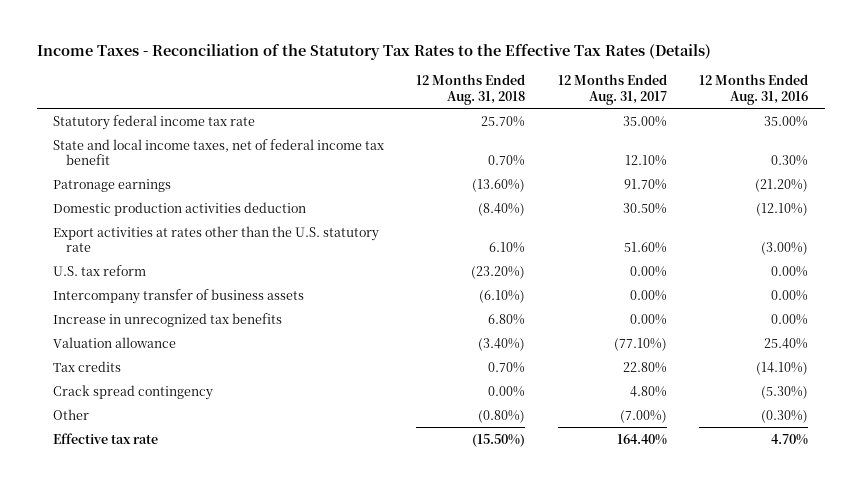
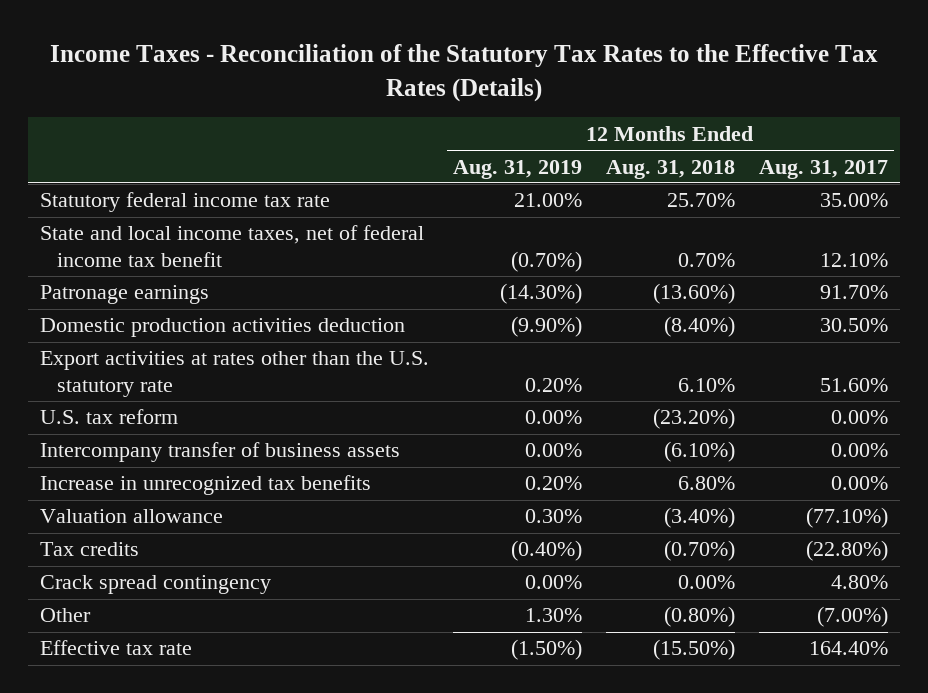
[699,74,809,105] 12 Months Ended Aug. 31, 2016 -> none
none -> [452,159,582,179] Aug. 31, 2019
[488,361,526,373] 0.70% -> [663,540,735,562] (0.70%)
[622,361,667,373] 22.80% -> [805,540,888,562] (22.80%)

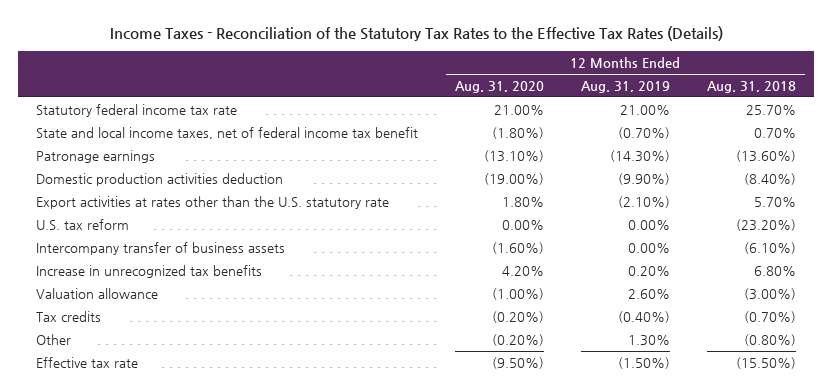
[758,159,888,179] Aug. 31, 2017 -> none
none -> [454,81,544,94] Aug. 31, 2020
[524,377,582,392] 0.20% -> [617,196,670,209] (2.10%)
[677,377,735,392] 6.10% -> [753,197,796,208] 5.70%
[524,509,582,524] 0.30% -> [627,289,670,300] 2.60%
[663,507,735,529] (3.40%) -> [743,288,796,301] (3.00%)
[39,575,271,595] Crack spread contingency -> none

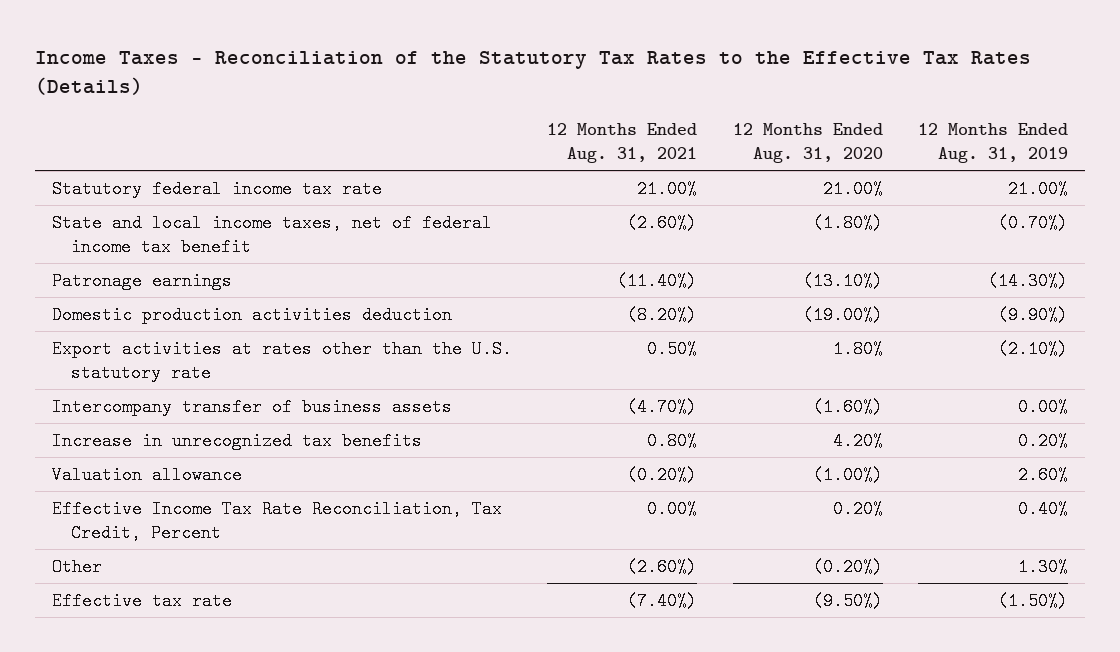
[706,81,796,94] Aug. 31, 2018 -> none
none -> [547,122,698,164] 12 Months Ended Aug. 31, 2021
[36,219,130,231] U.S. tax reform -> none
[36,311,102,323] Tax credits -> [52,499,503,543] Effective Income Tax Rate Reconciliation, Tax Credit, Percent
[491,311,544,324] (0.20%) -> [832,499,883,518] 0.20%
[617,311,670,324] (0.40%) -> [1017,499,1068,518] 0.40%

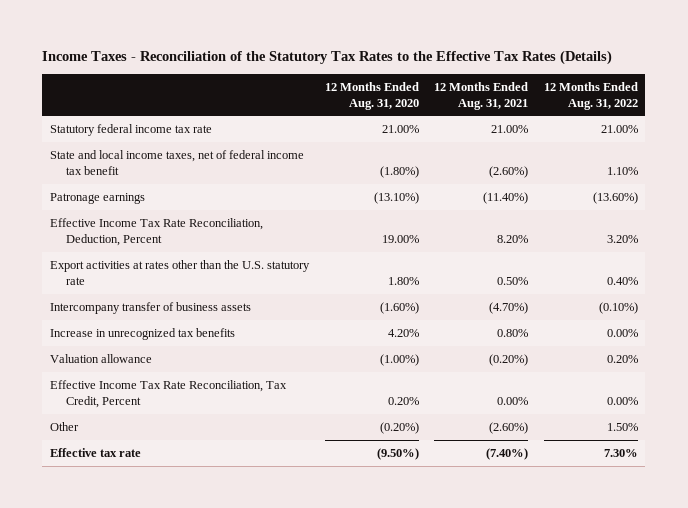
[917,122,1068,164] 12 Months Ended Aug. 31, 2019 -> none
none -> [543,81,638,110] 12 Months Ended Aug. 31, 2022
[52,305,453,324] Domestic production activities deduction -> none
none -> [49,217,263,246] Effective Income Tax Rate Reconciliation, Deduction, Percent

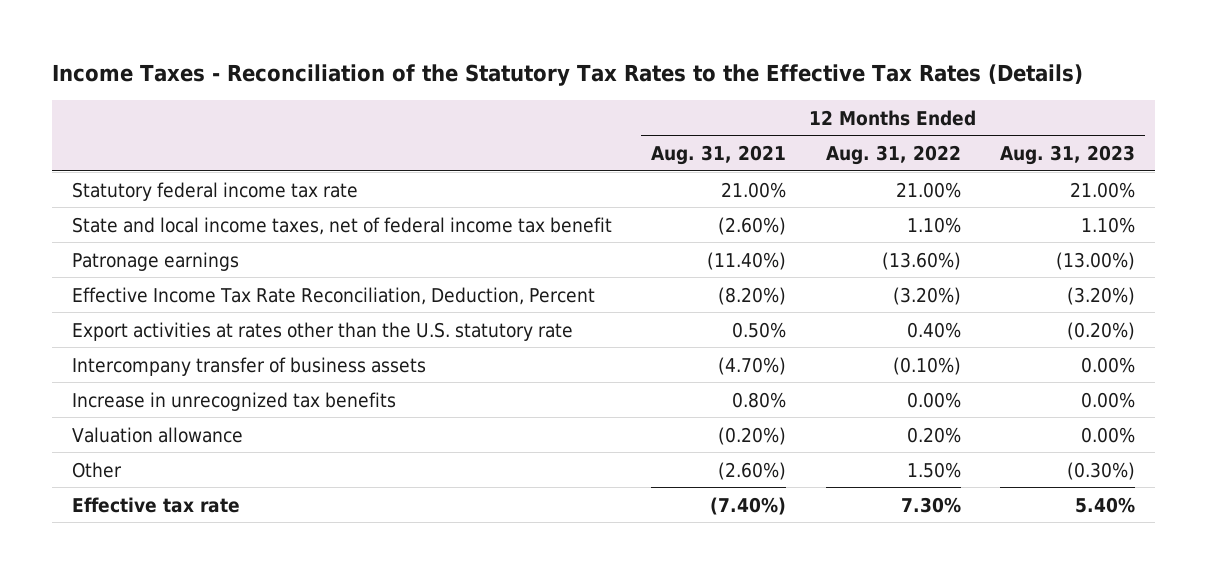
[324,81,419,110] 12 Months Ended Aug. 31, 2020 -> none
none -> [1000,145,1136,166] Aug. 31, 2023
[497,234,529,243] 8.20% -> [718,286,787,305] (8.20%)
[606,234,638,243] 3.20% -> [892,286,961,305] (3.20%)
[49,379,287,408] Effective Income Tax Rate Reconciliation, Tax Credit, Percent -> none

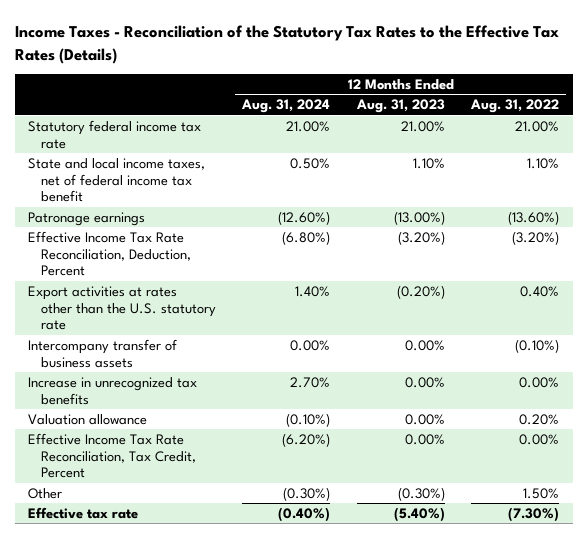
[651,145,787,166] Aug. 31, 2021 -> none
none -> [241,99,331,114] Aug. 31, 2024
none -> [28,432,196,479] Effective Income Tax Rate Reconciliation, Tax Credit, Percent
[900,496,961,513] 7.30% -> [508,506,560,522] (7.30%)
[1075,496,1136,513] 5.40% -> [393,506,445,522] (5.40%)

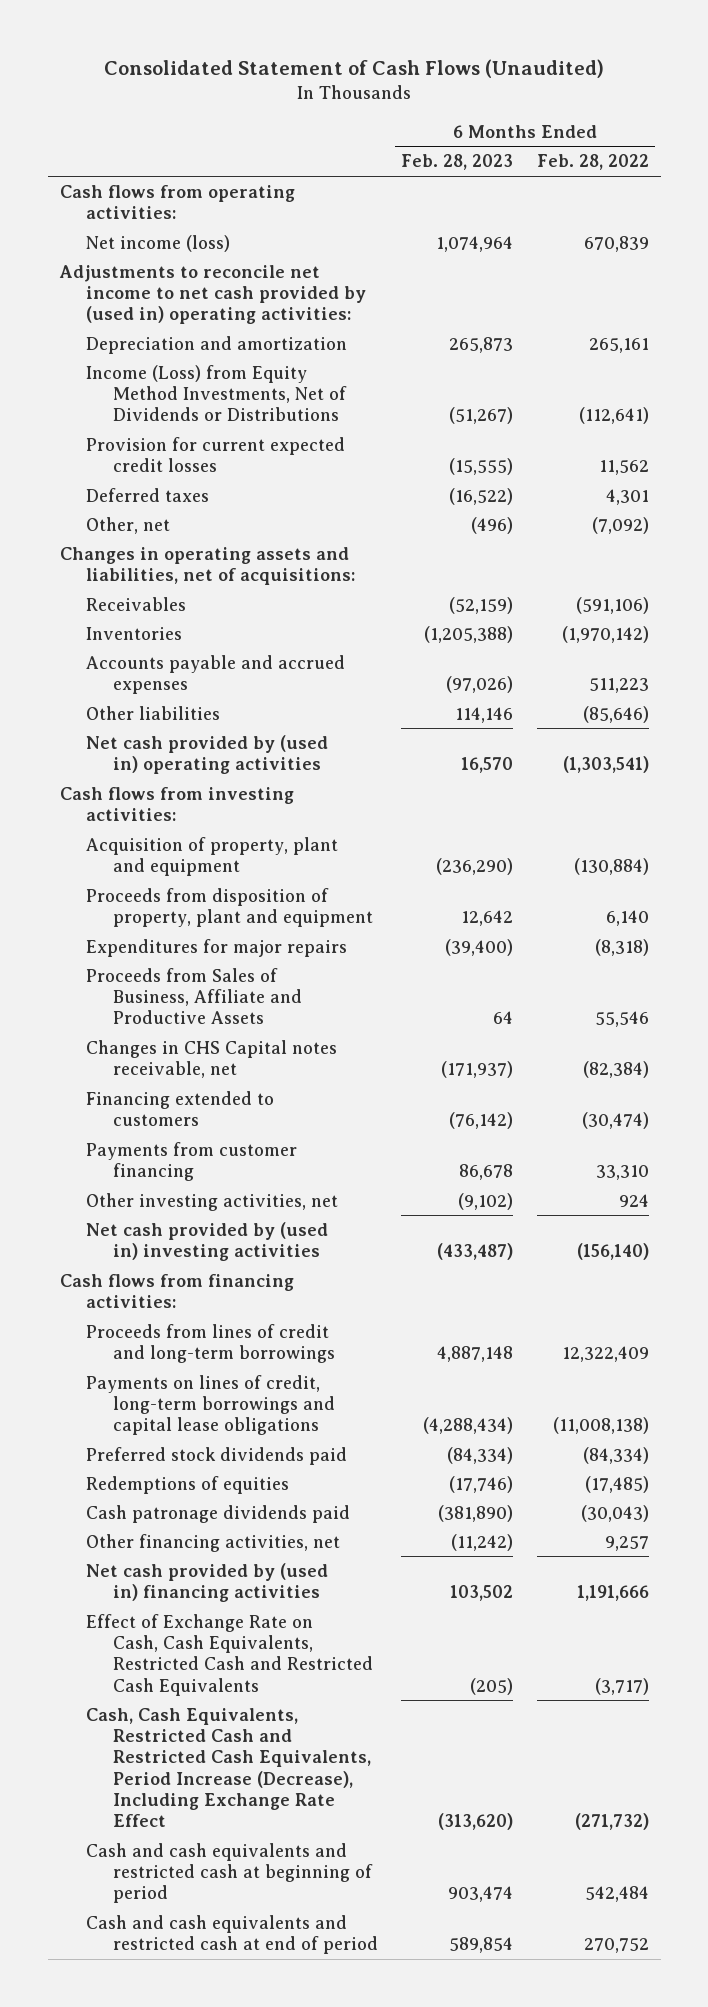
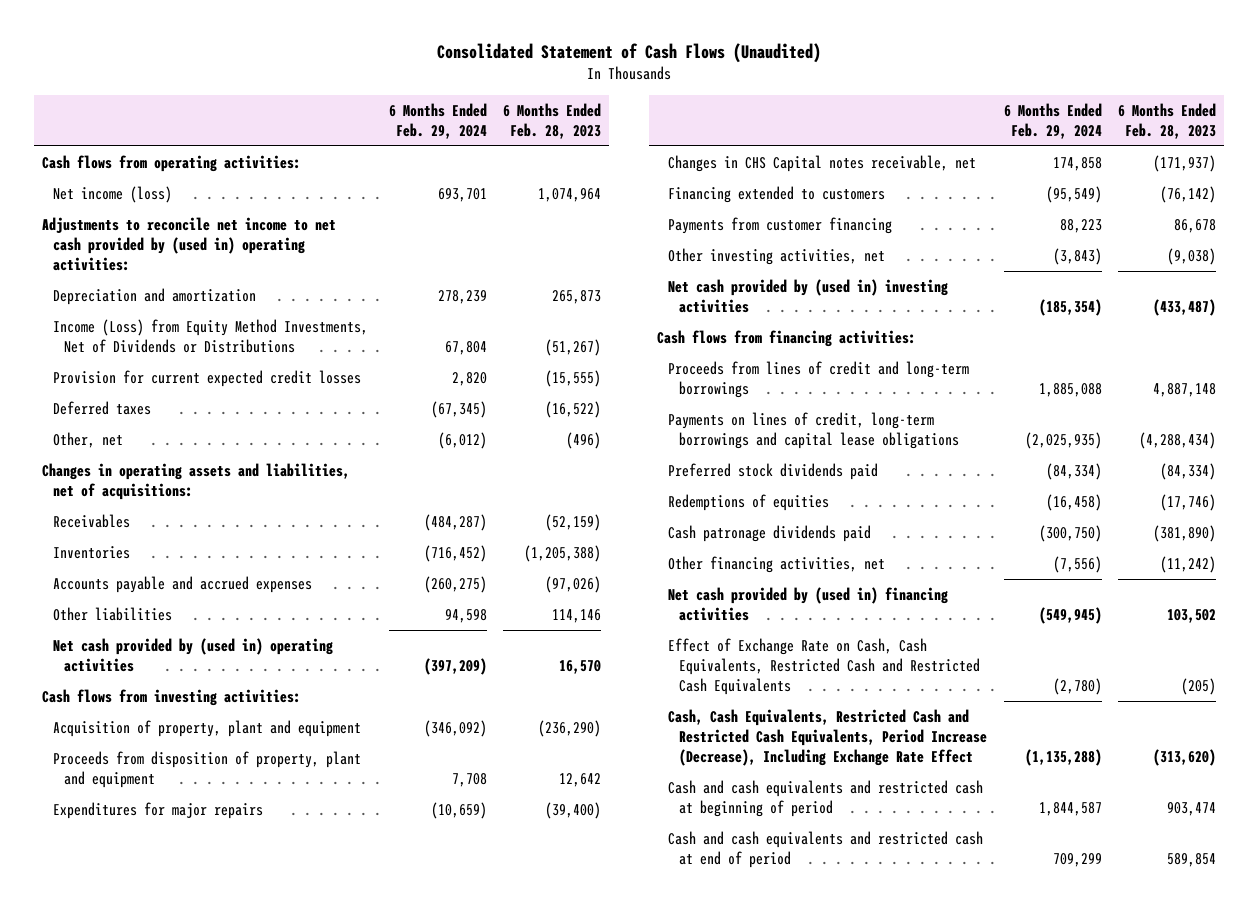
[536,154,649,171] Feb. 28, 2022 -> none
none -> [388,103,487,139] 6 Months Ended Feb. 29, 2024
[86,967,302,1025] Proceeds from Sales of Business, Affiliate and Productive Assets -> none
[458,1192,514,1210] (9,102) -> [1167,248,1217,266] (9,038)

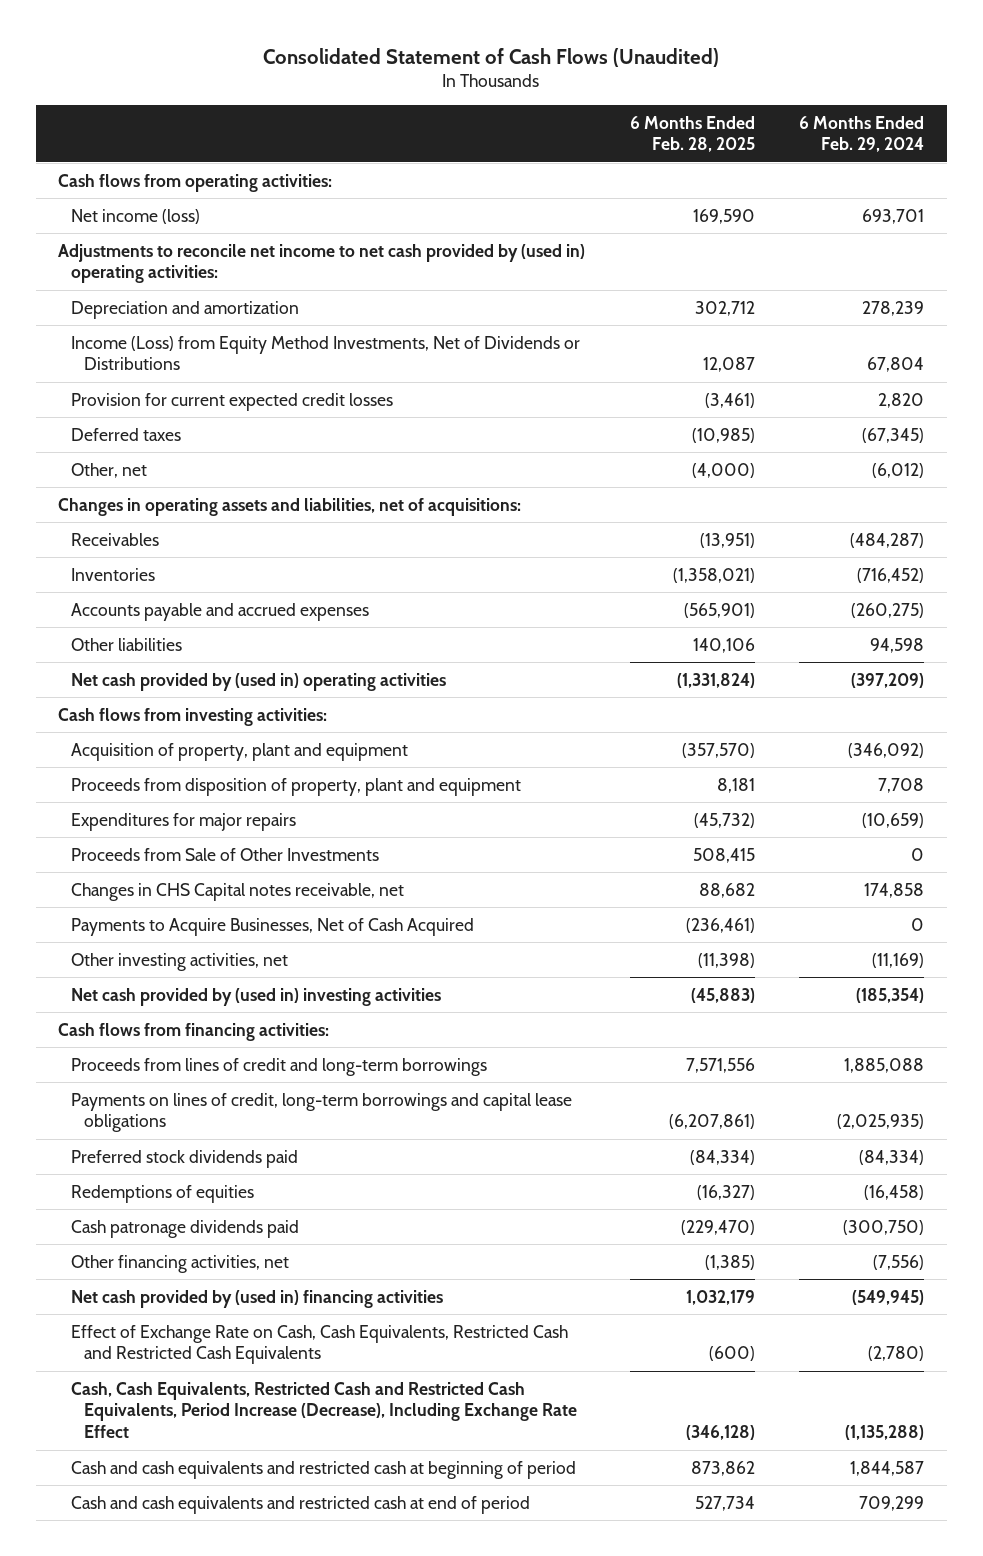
[503,103,602,139] 6 Months Ended Feb. 28, 2023 -> none
none -> [629,115,755,153] 6 Months Ended Feb. 28, 2025
none -> [71,847,380,861] Proceeds from Sale of Other Investments
[668,186,886,204] Financing extended to customers -> none
[668,217,893,235] Payments from customer financing -> none
none -> [71,917,475,936] Payments to Acquire Businesses, Net of Cash Acquired
[1052,248,1102,266] (3,843) -> [872,952,925,968] (11,169)

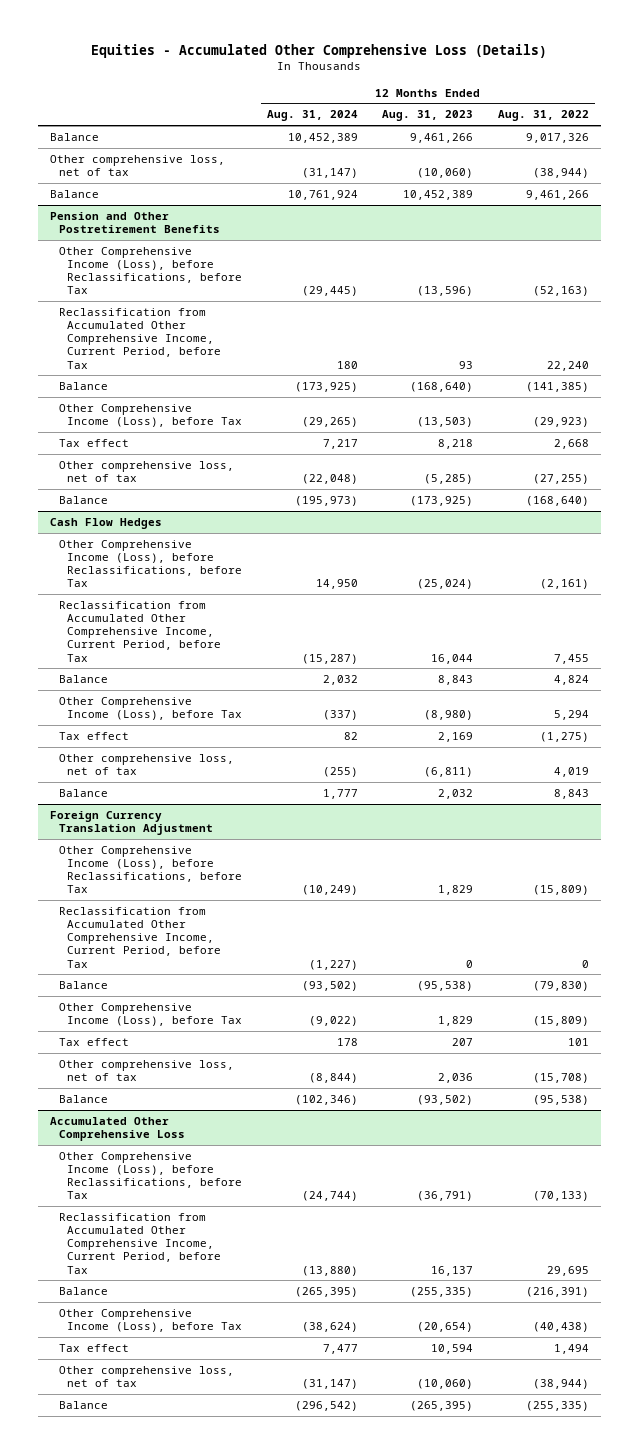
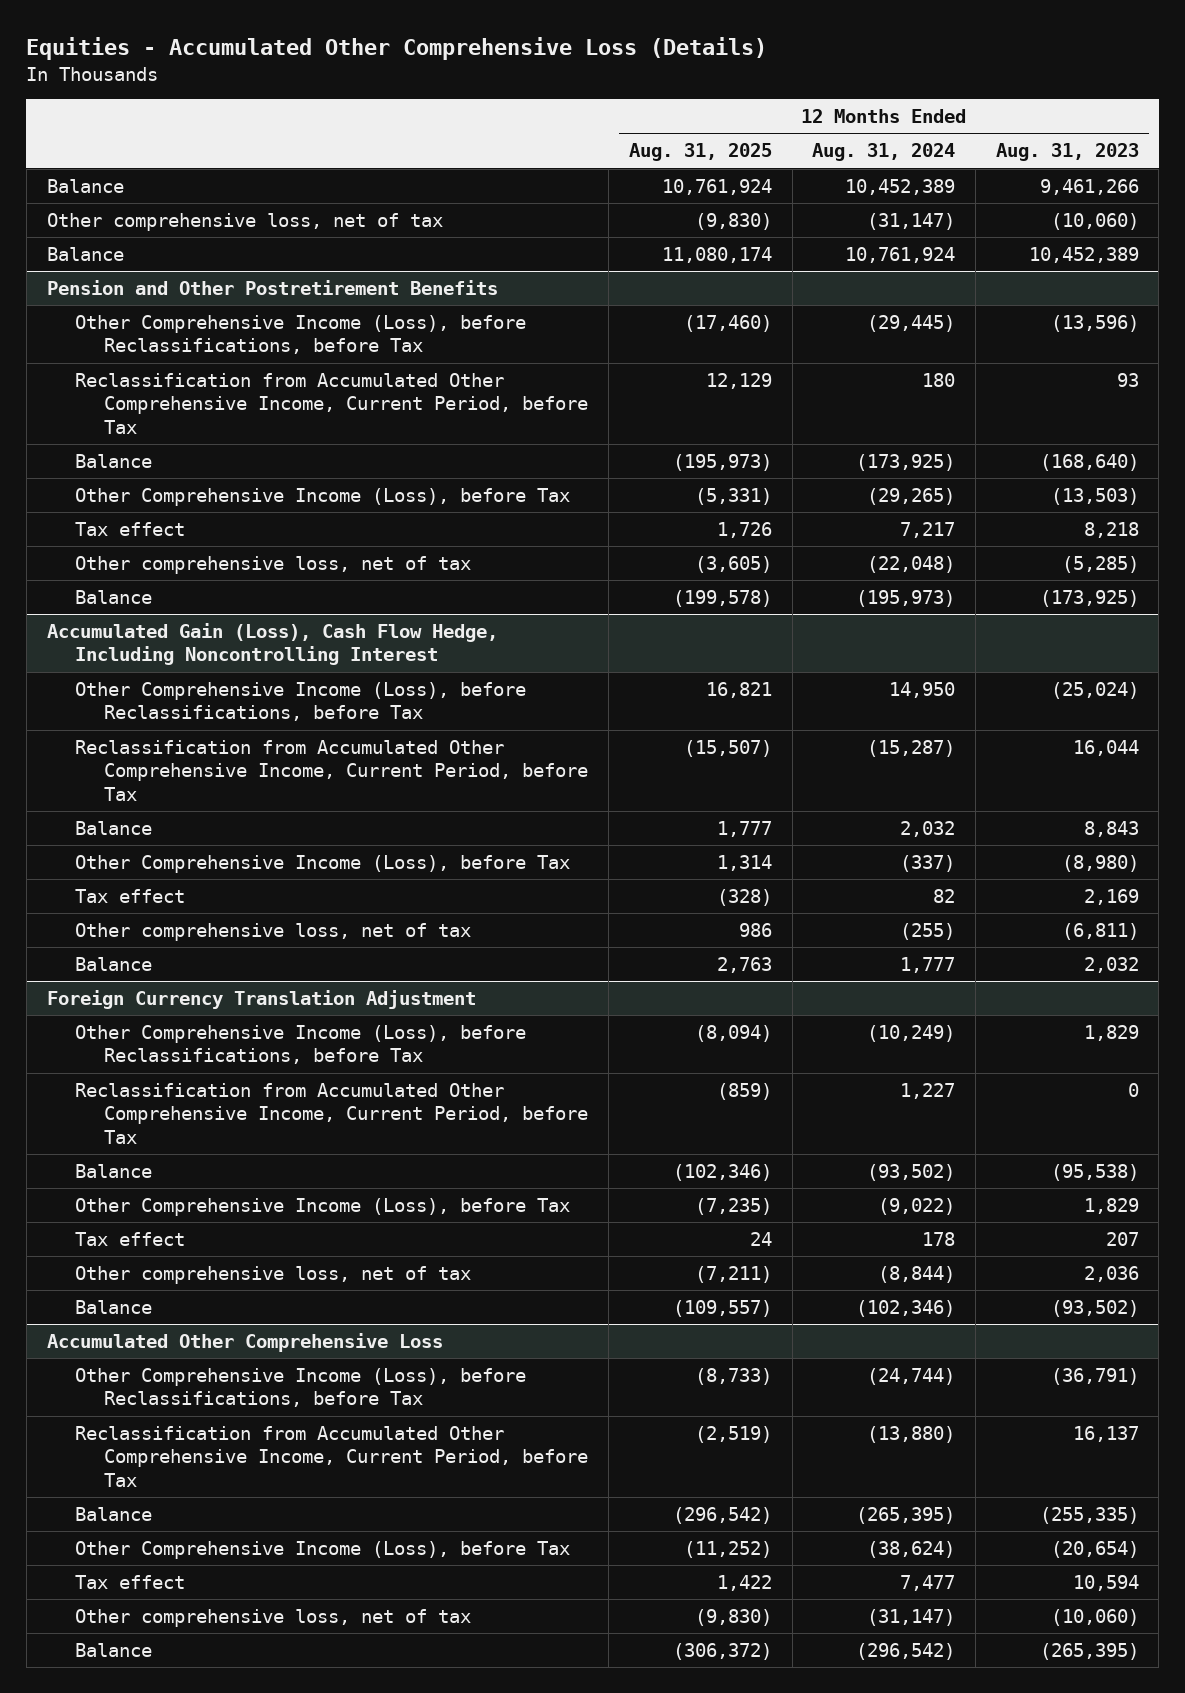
[497,110,589,122] Aug. 31, 2022 -> none
none -> [628,143,772,162] Aug. 31, 2025
[50,517,163,529] Cash Flow Hedges -> none
none -> [46,622,498,666] Accumulated Gain (Loss), Cash Flow Hedge, Including Noncontrolling Interest
[308,959,358,970] (1,227) -> [900,1082,956,1099] 1,227

